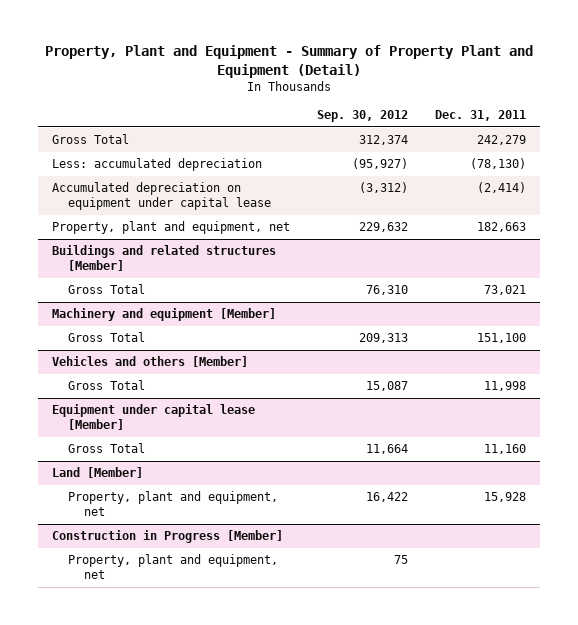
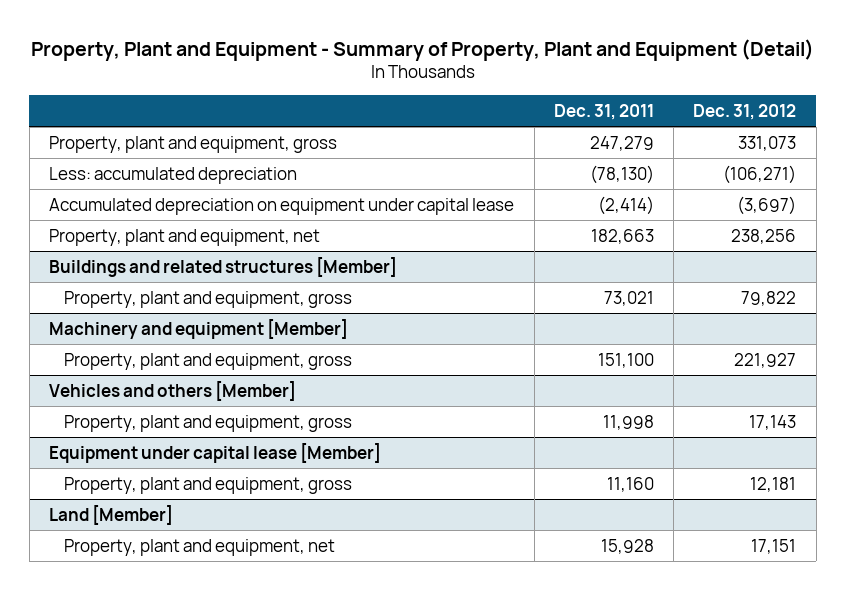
[45,45,534,78] Property, Plant and Equipment - Summary of Property Plant and Equipment (Detail) -> [30,38,814,61] Property, Plant and Equipment - Summary of Property, Plant and Equipment (Detail)
[317,109,409,122] Sep. 30, 2012 -> none
none -> [693,103,797,120] Dec. 31, 2012
[51,134,129,145] Gross Total -> none
none -> [49,135,338,153] Property, plant and equipment, gross
[67,284,145,295] Gross Total -> [64,290,353,308] Property, plant and equipment, gross
[67,332,145,343] Gross Total -> [64,352,353,370] Property, plant and equipment, gross
[67,380,145,391] Gross Total -> [64,414,353,432] Property, plant and equipment, gross
[67,443,145,454] Gross Total -> [64,476,353,494] Property, plant and equipment, gross
[51,530,283,544] Construction in Progress [Member] -> none
[67,554,278,580] Property, plant and equipment, net -> none

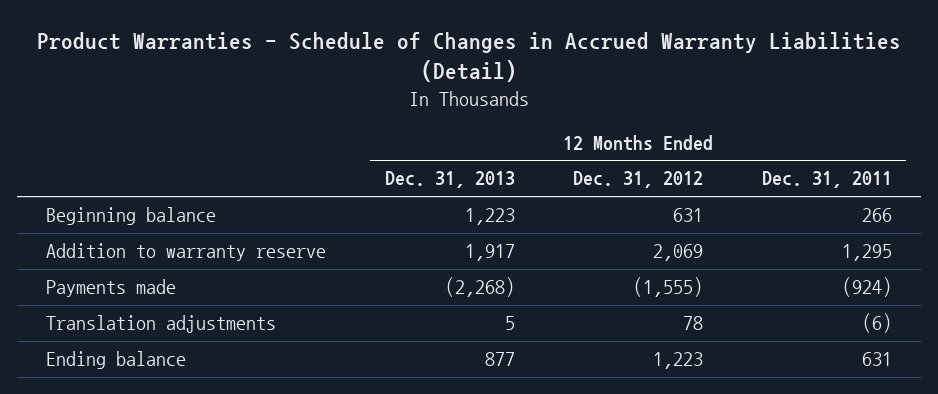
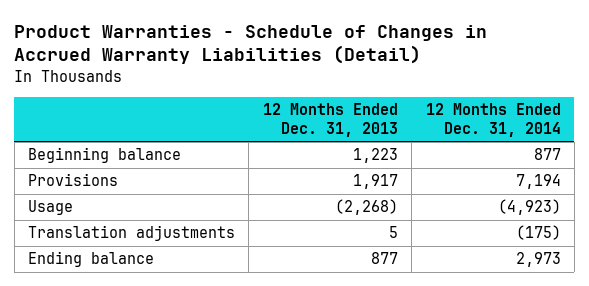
[573,171,704,189] Dec. 31, 2012 -> none
[761,171,892,189] Dec. 31, 2011 -> none
none -> [425,103,561,138] 12 Months Ended Dec. 31, 2014
[46,243,327,262] Addition to warranty reserve -> [28,173,119,187] Provisions
[46,279,177,298] Payments made -> [28,200,74,216] Usage

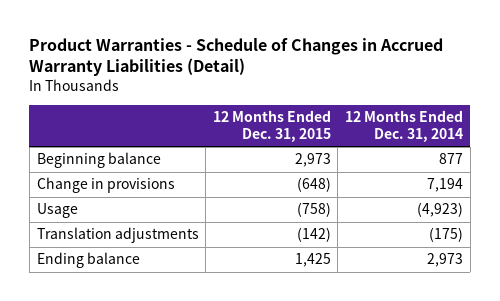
[262,103,398,138] 12 Months Ended Dec. 31, 2013 -> none
none -> [212,110,331,142] 12 Months Ended Dec. 31, 2015
[28,173,119,187] Provisions -> [36,177,175,194] Change in provisions

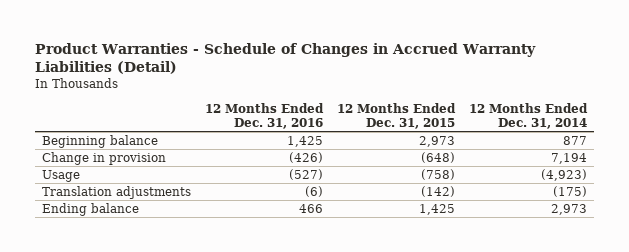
none -> [205,102,325,129] 12 Months Ended Dec. 31, 2016
[36,177,175,194] Change in provisions -> [42,151,167,165] Change in provision

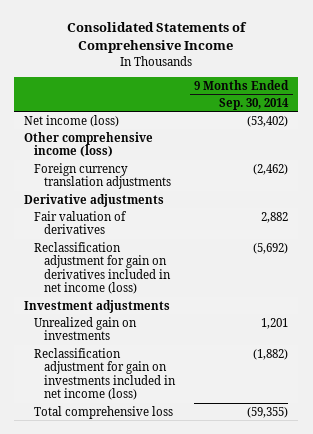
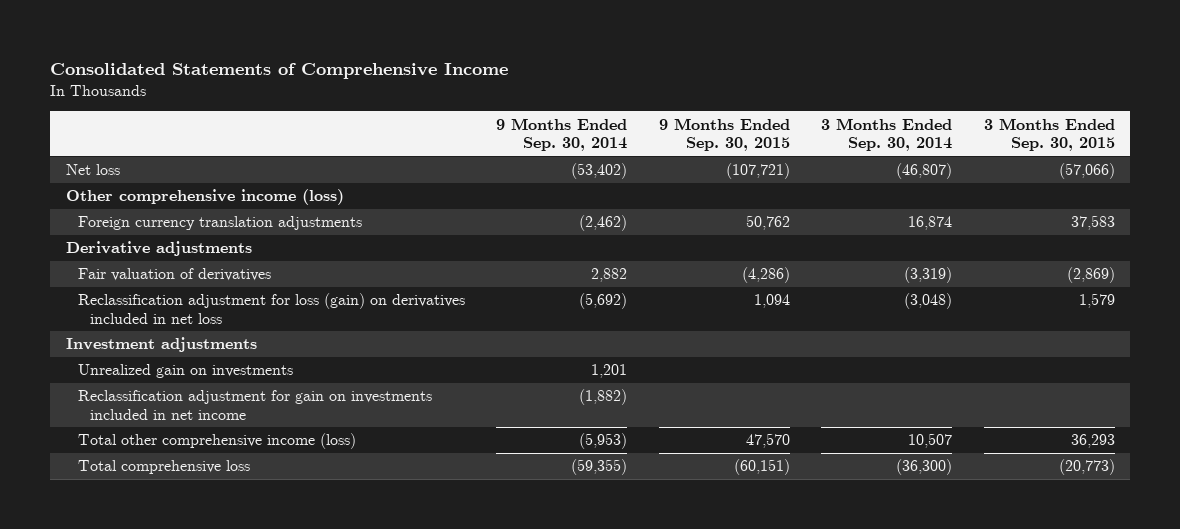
none -> [658,117,790,152] 9 Months Ended Sep. 30, 2015
none -> [821,117,953,152] 3 Months Ended Sep. 30, 2014
none -> [983,117,1115,152] 3 Months Ended Sep. 30, 2015
[24,114,120,127] Net income (loss) -> [65,164,120,176] Net loss
[34,241,171,295] Reclassification adjustment for gain on derivatives included in net income (loss) -> [77,293,465,324] Reclassification adjustment for loss (gain) on derivatives included in net loss
[34,347,176,401] Reclassification adjustment for gain on investments included in net income (loss) -> [77,390,432,420] Reclassification adjustment for gain on investments included in net income
none -> [77,433,356,450] Total other comprehensive income (loss)

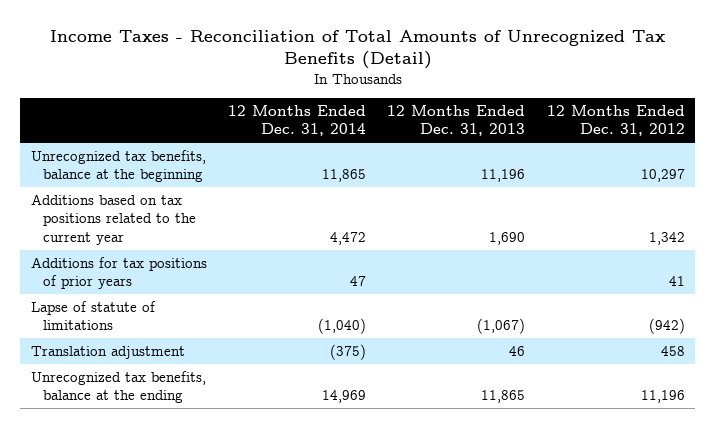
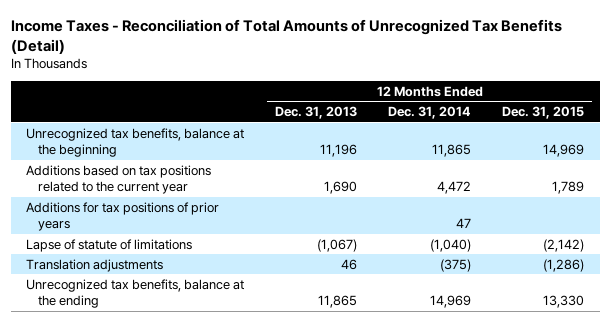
[546,104,685,137] 12 Months Ended Dec. 31, 2012 -> none
none -> [502,106,585,120] Dec. 31, 2015
[30,345,185,359] Translation adjustment -> [26,258,164,272] Translation adjustments

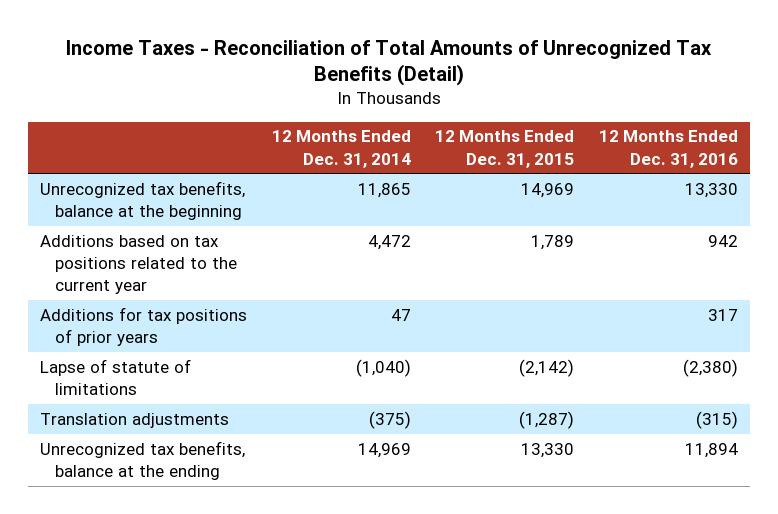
[275,106,358,120] Dec. 31, 2013 -> none
none -> [599,130,739,168] 12 Months Ended Dec. 31, 2016
[543,258,585,272] (1,286) -> [519,410,575,429] (1,287)

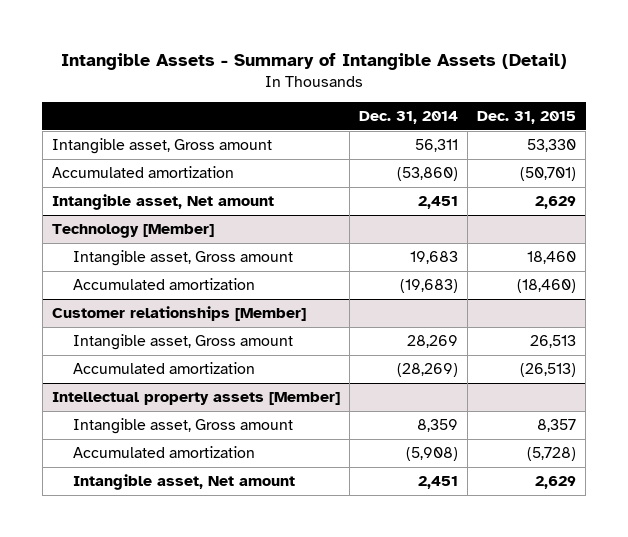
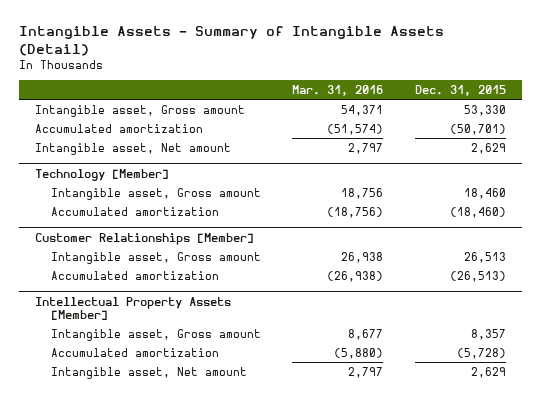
[359,111,459,125] Dec. 31, 2014 -> none
none -> [292,84,384,96] Mar. 31, 2016
[51,306,306,322] Customer relationships [Member] -> [35,232,255,245] Customer Relationships [Member]
[51,392,340,406] Intellectual property assets [Member] -> [35,296,232,320] Intellectual Property Assets [Member]

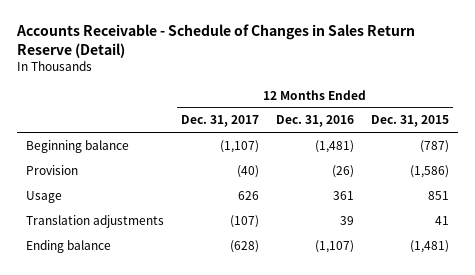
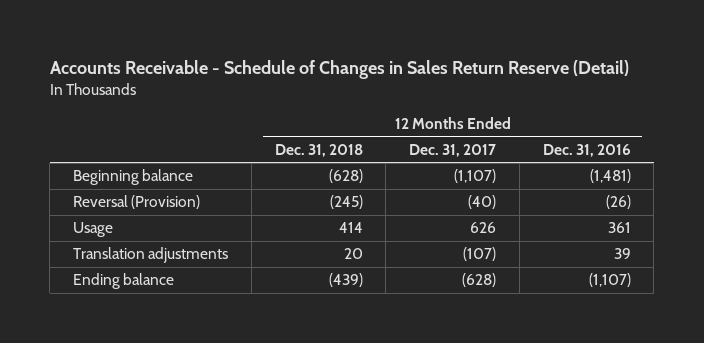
[371,115,450,128] Dec. 31, 2015 -> none
none -> [274,144,363,158] Dec. 31, 2018
[25,164,78,175] Provision -> [73,195,201,210] Reversal (Provision)

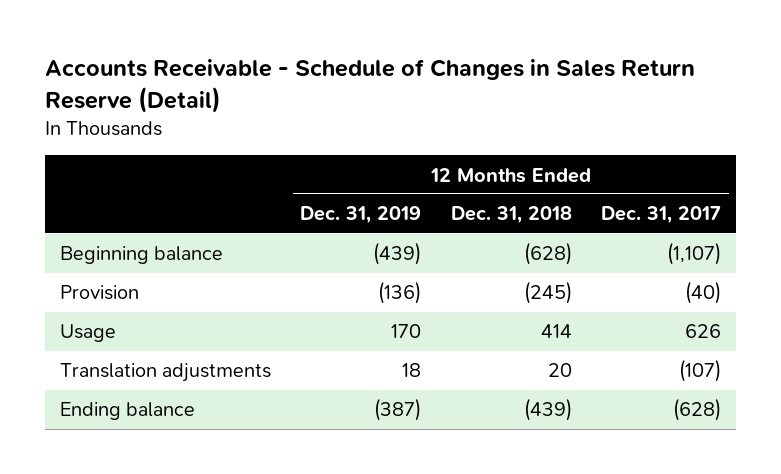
[542,144,631,158] Dec. 31, 2016 -> none
none -> [300,206,422,225] Dec. 31, 2019
[73,195,201,210] Reversal (Provision) -> [59,285,139,301] Provision

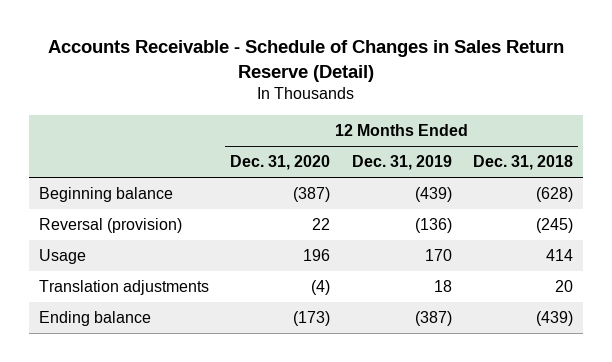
[601,206,722,225] Dec. 31, 2017 -> none
none -> [230,155,331,171] Dec. 31, 2020
[59,285,139,301] Provision -> [39,218,183,234] Reversal (provision)

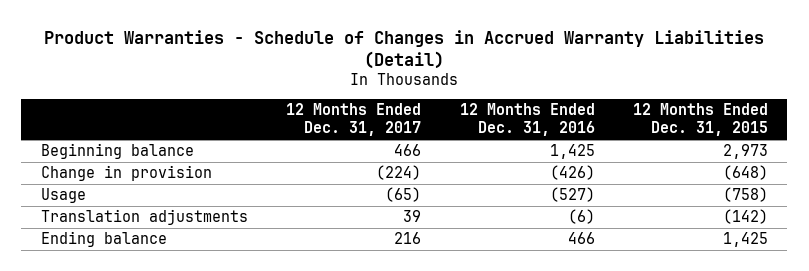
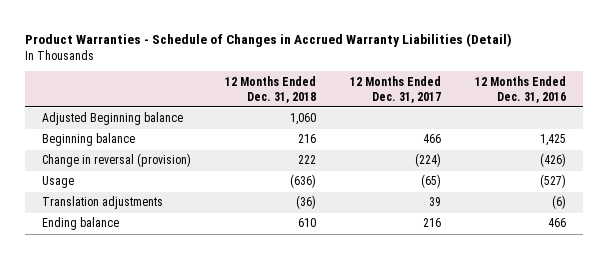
[633,103,769,137] 12 Months Ended Dec. 31, 2015 -> none
none -> [225,75,317,103] 12 Months Ended Dec. 31, 2018
none -> [42,112,184,126] Adjusted Beginning balance
[40,165,212,182] Change in provision -> [42,153,192,168] Change in reversal (provision)

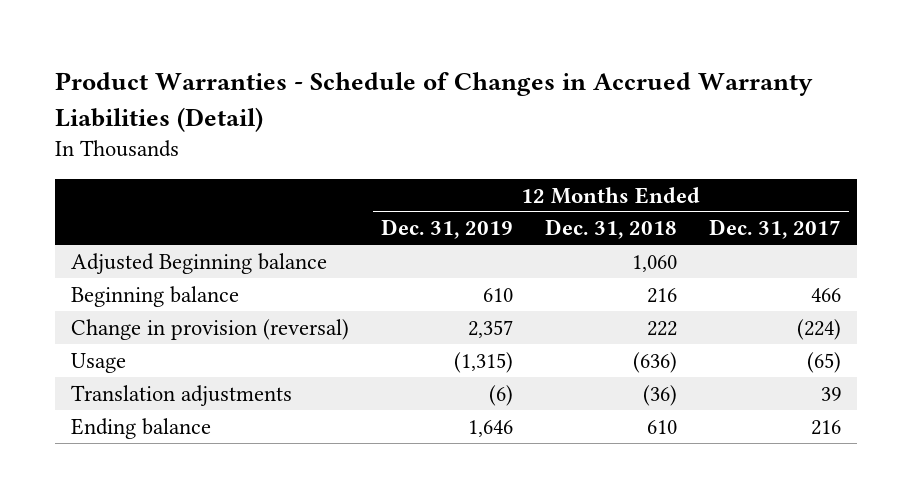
[474,75,566,103] 12 Months Ended Dec. 31, 2016 -> none
none -> [380,219,513,240] Dec. 31, 2019
[42,153,192,168] Change in reversal (provision) -> [71,318,350,340] Change in provision (reversal)

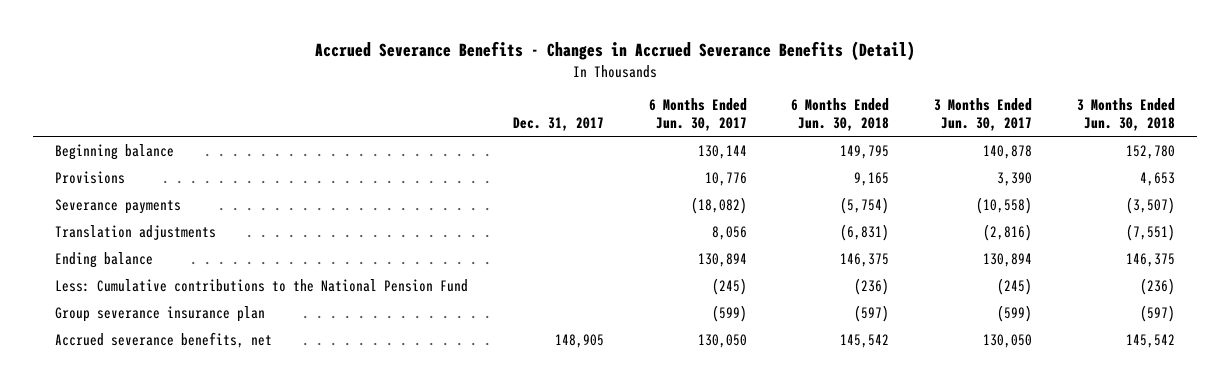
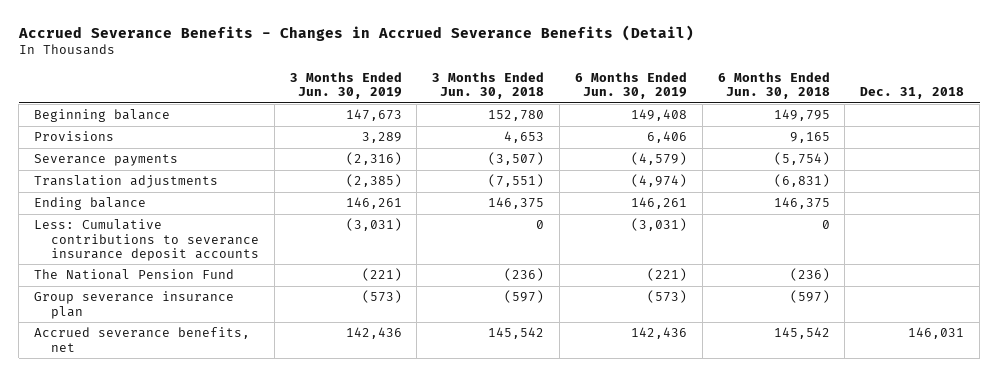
[512,116,604,131] Dec. 31, 2017 -> none
[648,98,747,131] 6 Months Ended Jun. 30, 2017 -> none
[933,98,1032,131] 3 Months Ended Jun. 30, 2017 -> none
none -> [289,71,402,100] 3 Months Ended Jun. 30, 2019
none -> [574,71,687,100] 6 Months Ended Jun. 30, 2019
none -> [860,87,965,100] Dec. 31, 2018
none -> [33,219,260,261] Less: Cumulative contributions to severance insurance deposit accounts
[55,278,469,292] Less: Cumulative contributions to the National Pension Fund -> [33,269,234,281] The National Pension Fund

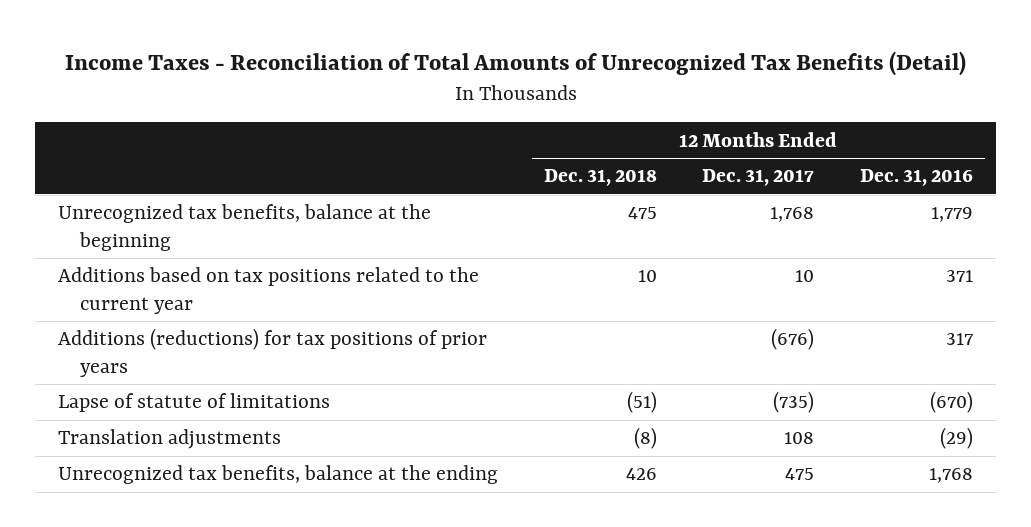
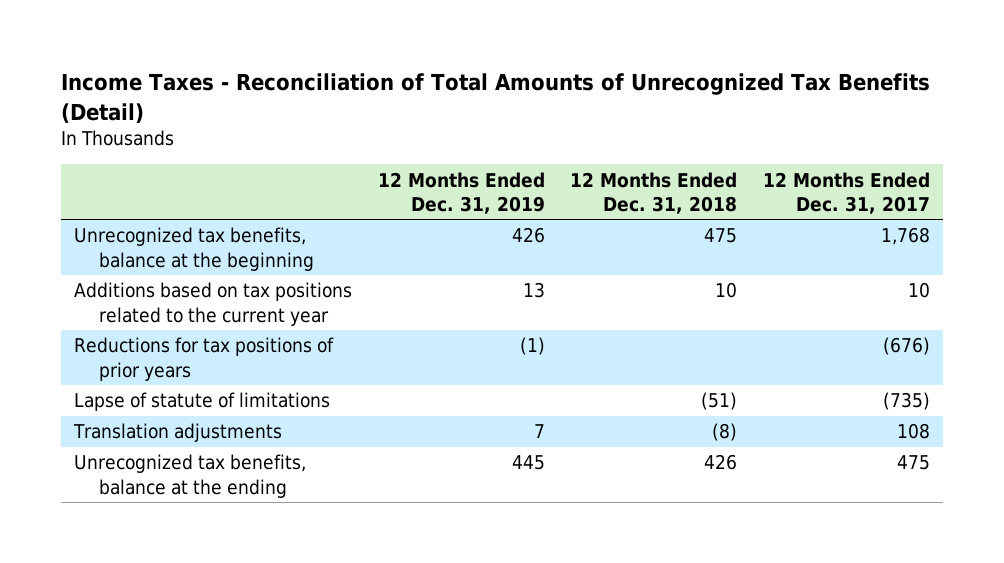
[860,169,974,187] Dec. 31, 2016 -> none
none -> [377,171,545,214] 12 Months Ended Dec. 31, 2019
[57,328,487,377] Additions (reductions) for tax positions of prior years -> [73,337,334,381] Reductions for tax positions of prior years

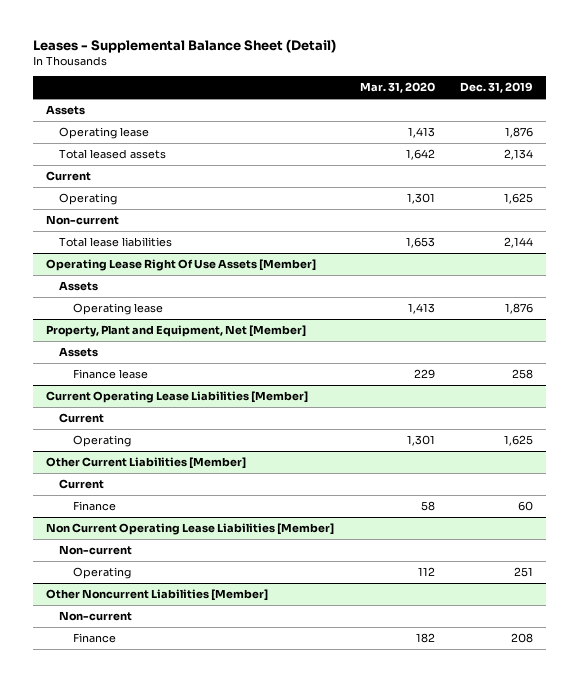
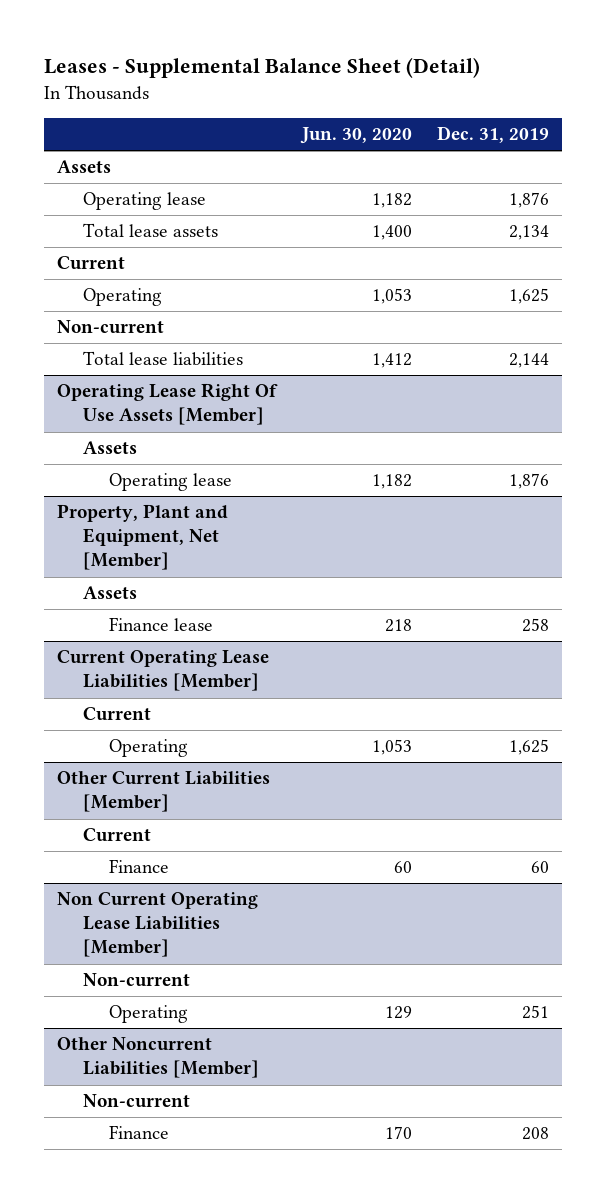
[359,82,435,94] Mar. 31, 2020 -> none
none -> [299,126,412,144] Jun. 30, 2020
[59,149,167,160] Total leased assets -> [82,223,218,238] Total lease assets

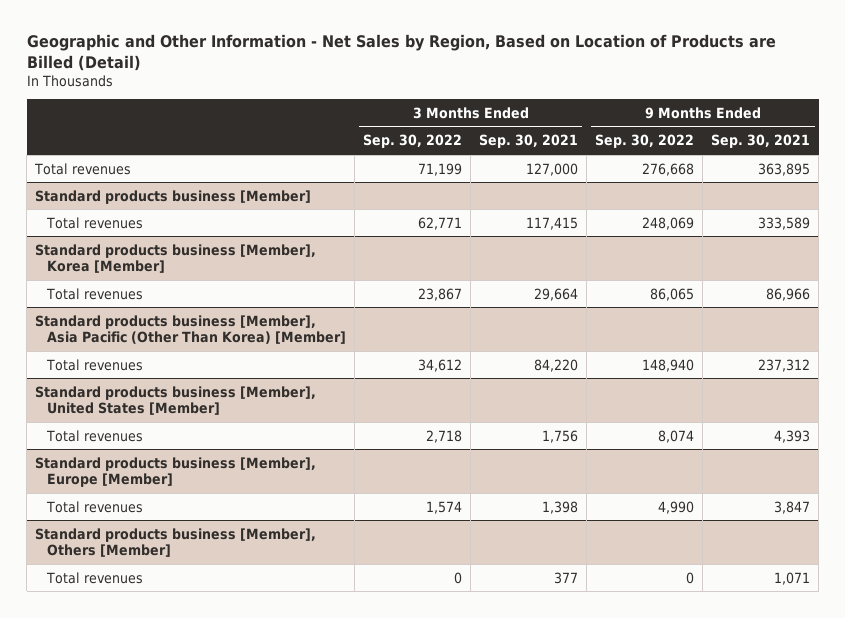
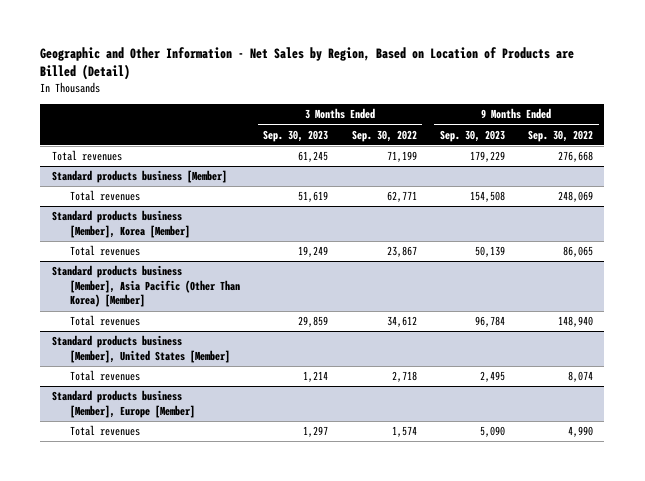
[479,134,579,149] Sep. 30, 2021 -> none
[711,134,811,149] Sep. 30, 2021 -> none
none -> [263,129,329,142] Sep. 30, 2023
none -> [439,129,505,142] Sep. 30, 2023
[35,527,317,558] Standard products business [Member], Others [Member] -> none
[46,571,144,584] Total revenues -> none

